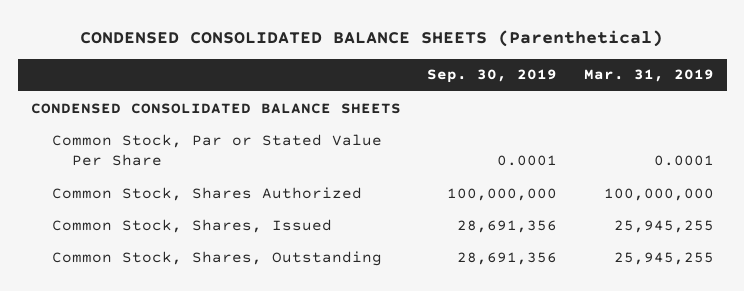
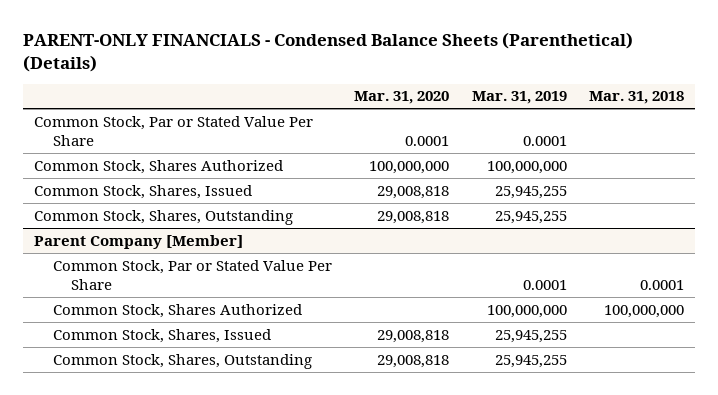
[80,29,664,47] CONDENSED CONSOLIDATED BALANCE SHEETS (Parenthetical) -> [23,32,634,73] PARENT-ONLY FINANCIALS - Condensed Balance Sheets (Parenthetical) (Details)
[427,69,558,84] Sep. 30, 2019 -> none
none -> [354,91,450,105] Mar. 31, 2020
none -> [589,91,685,105] Mar. 31, 2018
[30,102,401,114] CONDENSED CONSOLIDATED BALANCE SHEETS -> none
none -> [34,234,244,249] Parent Company [Member]
none -> [52,259,332,290] Common Stock, Par or Stated Value Per Share
none -> [52,303,302,318] Common Stock, Shares Authorized
none -> [52,328,271,343] Common Stock, Shares, Issued
none -> [52,353,312,369] Common Stock, Shares, Outstanding

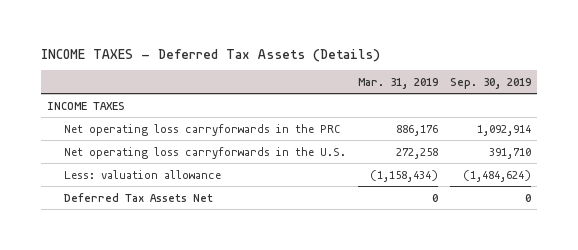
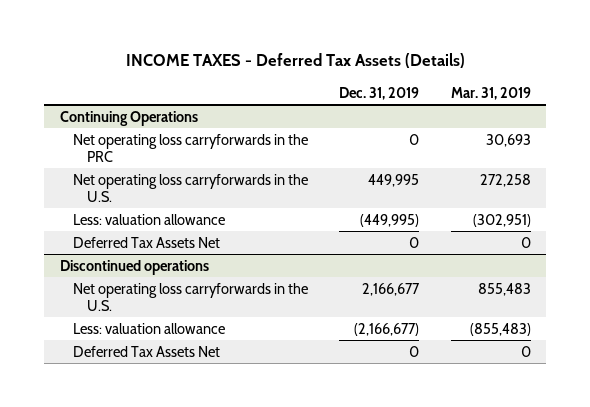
[449,77,531,89] Sep. 30, 2019 -> none
none -> [339,86,420,100] Dec. 31, 2019
[46,101,125,110] INCOME TAXES -> none
none -> [59,110,198,126] Continuing Operations
[396,124,439,136] 886,176 -> [485,133,531,147] 30,693
[370,169,439,182] (1,158,434) -> [472,213,531,227] (302,951)
none -> [59,259,209,275] Discontinued operations
none -> [73,282,309,311] Net operating loss carryforwards in the U.S.
none -> [73,322,226,334] Less: valuation allowance
none -> [73,345,221,357] Deferred Tax Assets Net

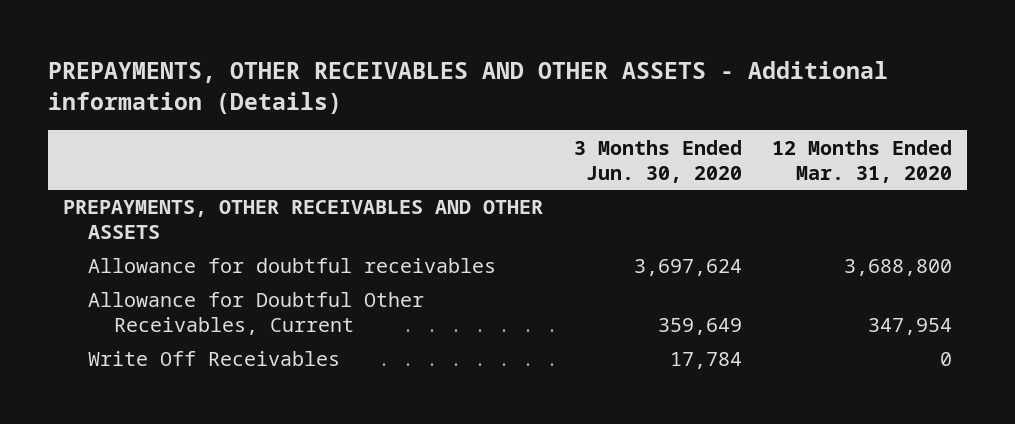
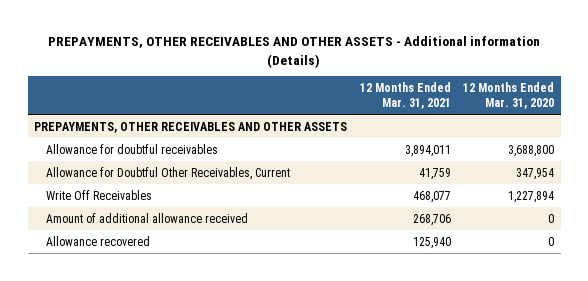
[573,139,742,183] 3 Months Ended Jun. 30, 2020 -> none
none -> [359,82,451,109] 12 Months Ended Mar. 31, 2021
[940,352,953,367] 0 -> [508,190,555,203] 1,227,894
none -> [45,212,248,223] Amount of additional allowance received
none -> [45,235,150,246] Allowance recovered

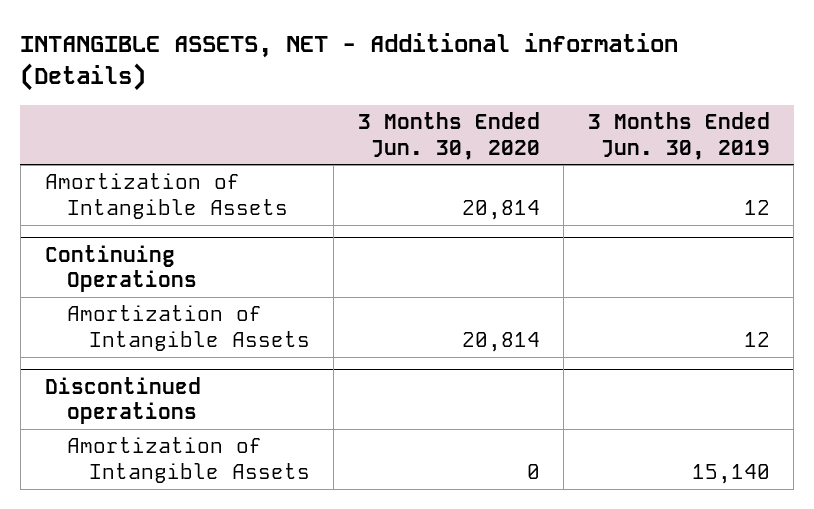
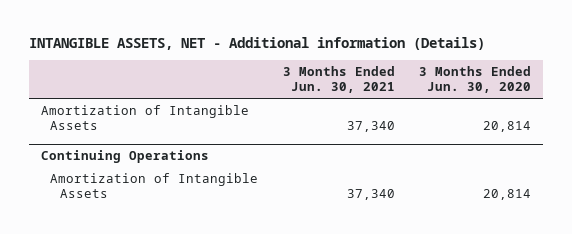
[587,112,770,160] 3 Months Ended Jun. 30, 2019 -> none
none -> [282,66,395,94] 3 Months Ended Jun. 30, 2021
[44,377,201,425] Discontinued operations -> none
[66,437,310,483] Amortization of Intangible Assets -> none

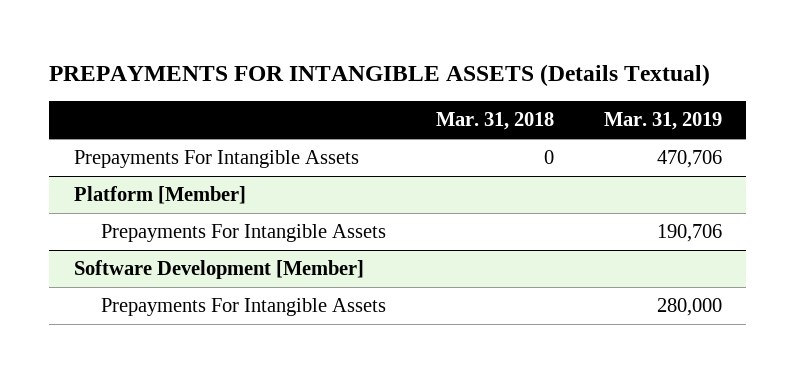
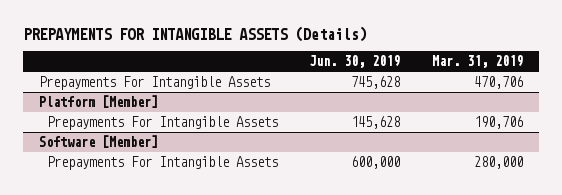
[49,63,711,86] PREPAYMENTS FOR INTANGIBLE ASSETS (Details Textual) -> [22,25,367,42] PREPAYMENTS FOR INTANGIBLE ASSETS (Details)
[435,112,554,131] Mar. 31, 2018 -> none
none -> [309,55,401,69] Jun. 30, 2019
[73,260,364,280] Software Development [Member] -> [38,135,158,149] Software [Member]

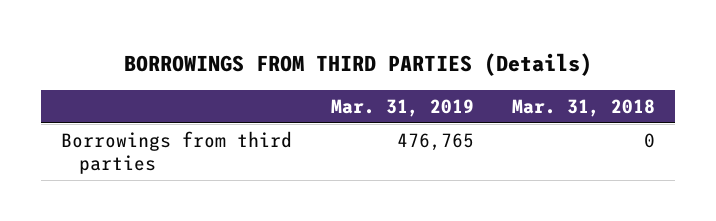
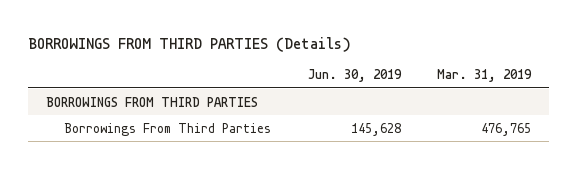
[512,98,656,117] Mar. 31, 2018 -> none
none -> [307,69,402,83] Jun. 30, 2019
none -> [46,96,259,107] BORROWINGS FROM THIRD PARTIES
[60,131,292,174] Borrowings from third parties -> [64,122,272,136] Borrowings From Third Parties

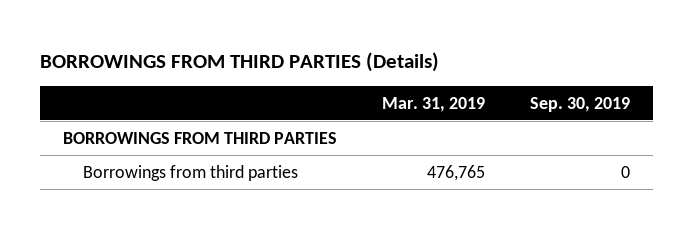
[307,69,402,83] Jun. 30, 2019 -> none
none -> [530,96,631,112] Sep. 30, 2019
[64,122,272,136] Borrowings From Third Parties -> [82,164,298,181] Borrowings from third parties

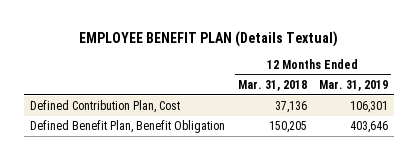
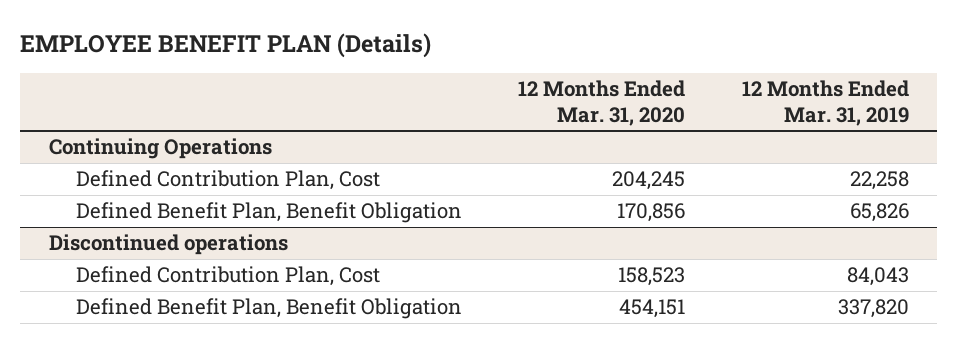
[79,30,339,47] EMPLOYEE BENEFIT PLAN (Details Textual) -> [20,33,432,59] EMPLOYEE BENEFIT PLAN (Details)
[237,80,307,92] Mar. 31, 2018 -> none
none -> [518,79,686,126] 12 Months Ended Mar. 31, 2020
none -> [48,138,272,160] Continuing Operations
[349,101,388,114] 106,301 -> [850,171,910,191] 22,258
[349,121,388,134] 403,646 -> [850,203,910,223] 65,826
none -> [48,234,288,256] Discontinued operations
none -> [75,266,380,287] Defined Contribution Plan, Cost
none -> [75,298,462,320] Defined Benefit Plan, Benefit Obligation

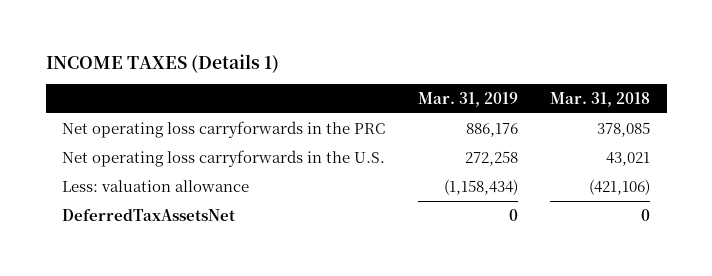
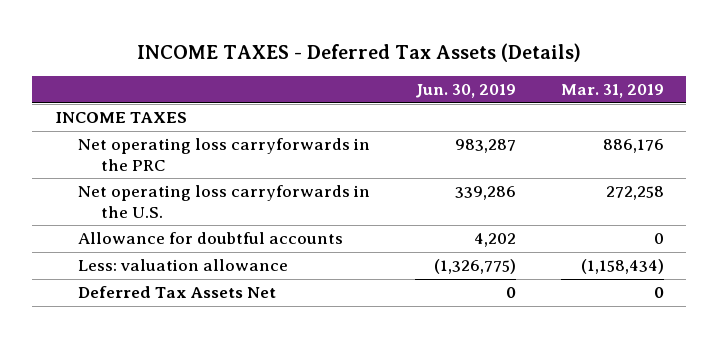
[45,54,279,74] INCOME TAXES (Details 1) -> [137,42,582,62] INCOME TAXES - Deferred Tax Assets (Details)
[550,92,651,108] Mar. 31, 2018 -> none
none -> [414,84,516,99] Jun. 30, 2019
none -> [54,112,187,124] INCOME TAXES
none -> [77,232,343,245] Allowance for doubtful accounts
[62,208,236,221] DeferredTaxAssetsNet -> [77,286,276,299] Deferred Tax Assets Net

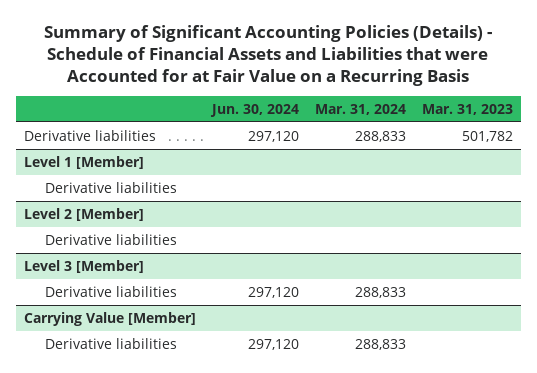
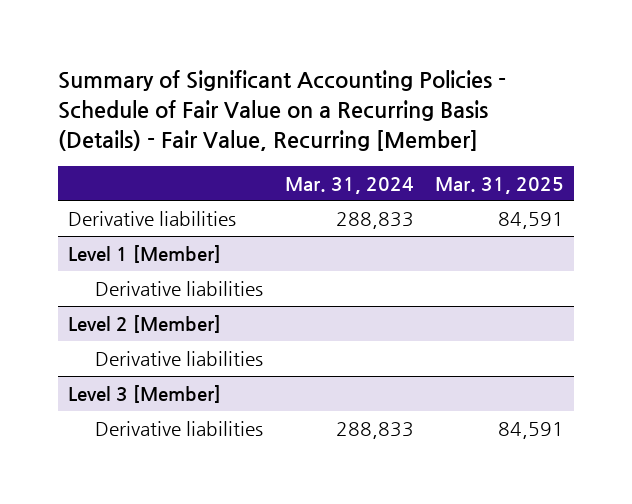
[44,24,493,86] Summary of Significant Accounting Policies (Details) - Schedule of Financial Assets and Liabilities that were Accounted for at Fair Value on a Recurring Basis -> [57,70,506,151] Summary of Significant Accounting Policies - Schedule of Fair Value on a Recurring Basis (Details) - Fair Value, Recurring [Member]
[209,103,299,117] Jun. 30, 2024 -> none
[422,103,514,115] Mar. 31, 2023 -> none
none -> [434,176,564,194] Mar. 31, 2025
[23,311,196,326] Carrying Value [Member] -> none
[44,337,177,349] Derivative liabilities -> none

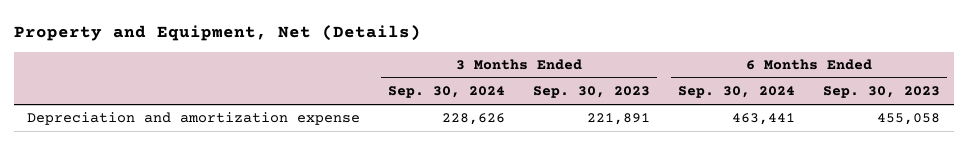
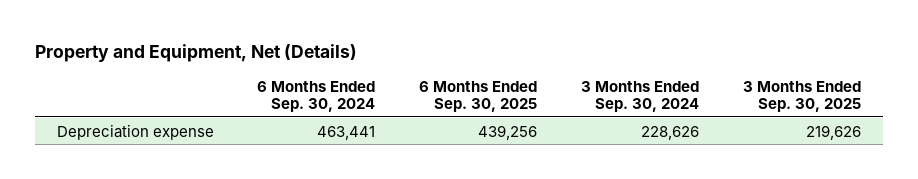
[533,86,651,99] Sep. 30, 2023 -> none
[822,86,940,99] Sep. 30, 2023 -> none
none -> [419,80,538,113] 6 Months Ended Sep. 30, 2025
none -> [743,80,862,113] 3 Months Ended Sep. 30, 2025
[27,112,361,126] Depreciation and amortization expense -> [56,123,214,140] Depreciation expense

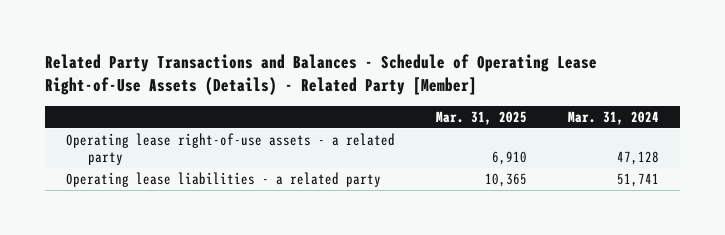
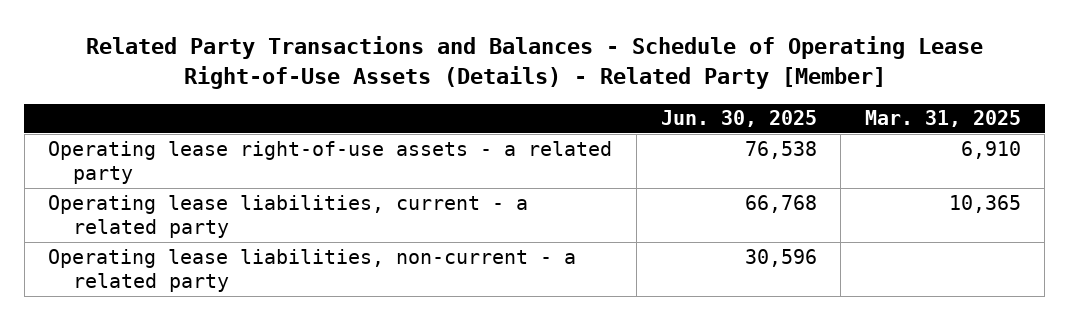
[568,110,660,125] Mar. 31, 2024 -> none
none -> [660,110,817,128] Jun. 30, 2025
[65,172,381,188] Operating lease liabilities - a related party -> [48,194,529,239] Operating lease liabilities, current - a related party
none -> [48,248,577,293] Operating lease liabilities, non-current - a related party

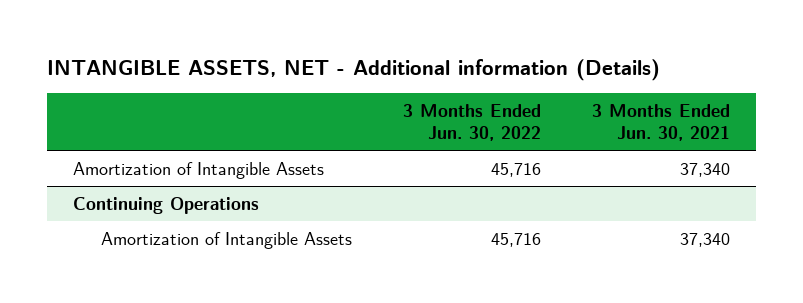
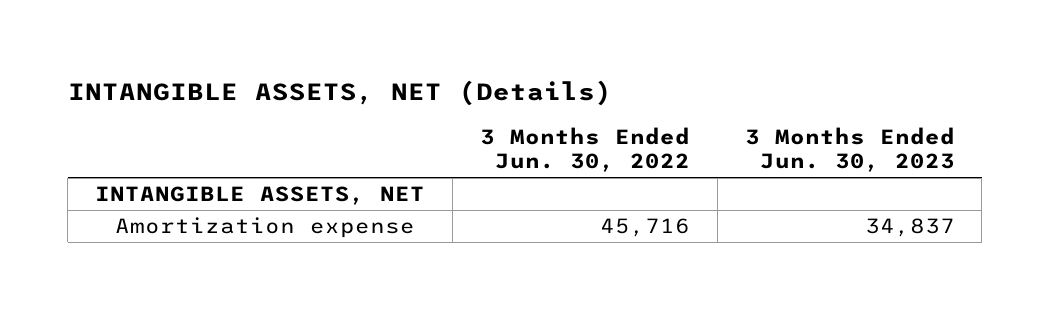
[47,59,661,82] INTANGIBLE ASSETS, NET - Additional information (Details) -> [67,79,612,106] INTANGIBLE ASSETS, NET (Details)
[592,103,731,142] 3 Months Ended Jun. 30, 2021 -> none
none -> [744,126,955,173] 3 Months Ended Jun. 30, 2023
[73,196,260,214] Continuing Operations -> none
[101,231,353,249] Amortization of Intangible Assets -> none
none -> [95,186,426,206] INTANGIBLE ASSETS, NET
[73,161,325,179] Amortization of Intangible Assets -> [115,217,416,239] Amortization expense

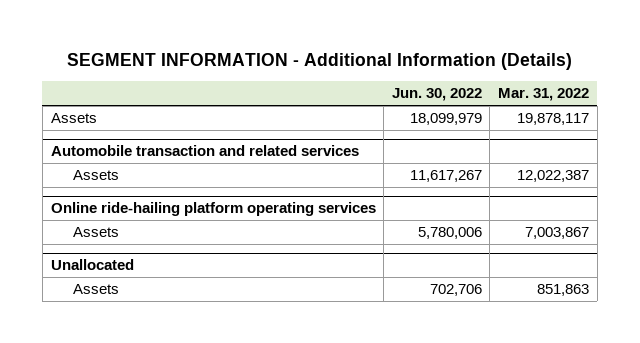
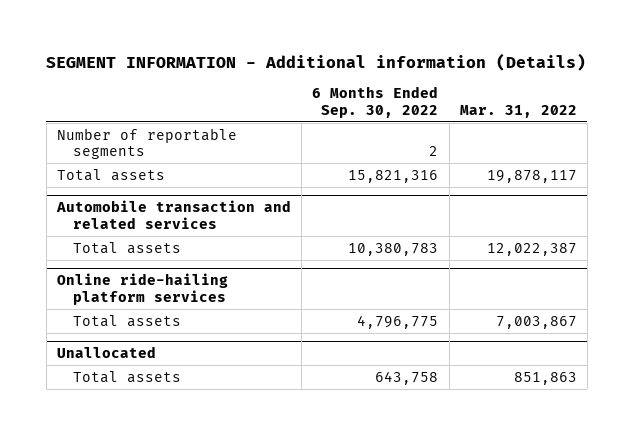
[66,53,572,71] SEGMENT INFORMATION - Additional Information (Details) -> [46,52,587,71] SEGMENT INFORMATION - Additional information (Details)
[391,88,482,102] Jun. 30, 2022 -> none
none -> [312,86,439,118] 6 Months Ended Sep. 30, 2022
none -> [57,127,238,160] Number of reportable segments
[50,113,97,124] Assets -> [57,168,166,181] Total assets
[73,170,120,181] Assets -> [73,241,182,254] Total assets
[50,202,376,217] Online ride-hailing platform operating services -> [57,272,229,305] Online ride-hailing platform services
[73,227,120,238] Assets -> [73,314,182,327] Total assets
[73,284,120,295] Assets -> [73,370,182,383] Total assets

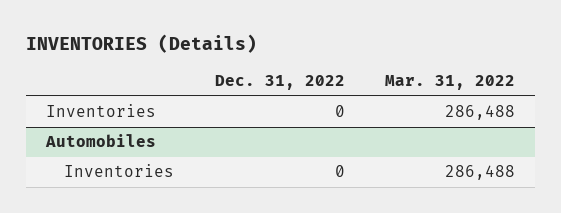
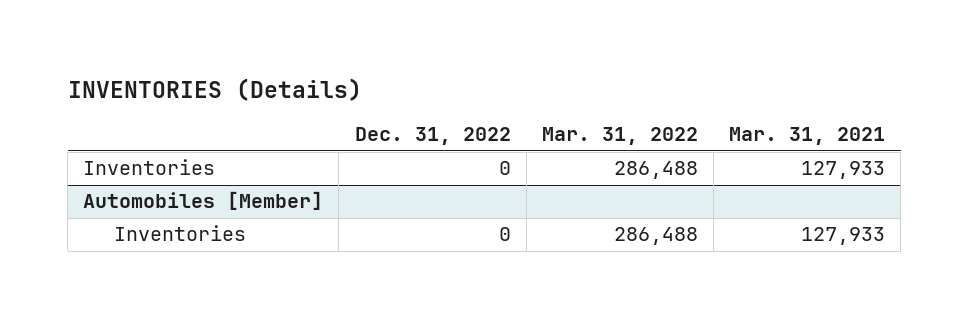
none -> [729,127,886,146] Mar. 31, 2021
[45,134,157,148] Automobiles -> [83,191,324,211] Automobiles [Member]

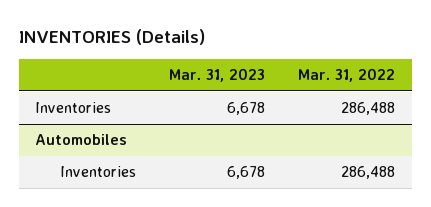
[354,127,511,146] Dec. 31, 2022 -> none
[729,127,886,146] Mar. 31, 2021 -> none
none -> [169,68,266,83] Mar. 31, 2023
[83,191,324,211] Automobiles [Member] -> [35,134,128,146] Automobiles

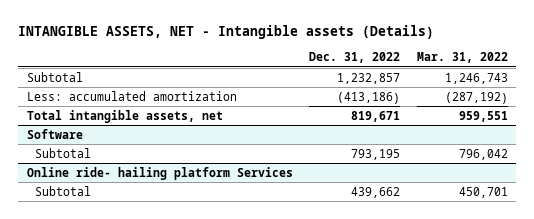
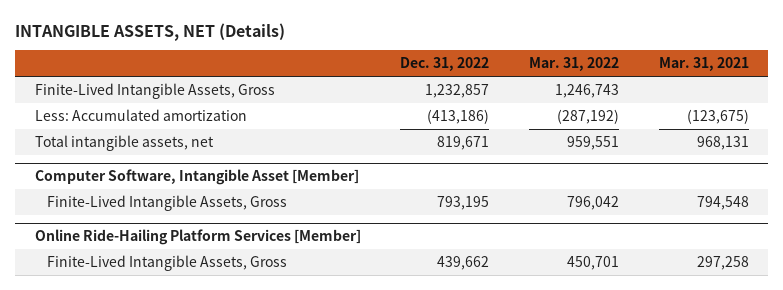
[18,25,435,40] INTANGIBLE ASSETS, NET - Intangible assets (Details) -> [15,22,286,41] INTANGIBLE ASSETS, NET (Details)
none -> [658,57,749,72] Mar. 31, 2021
[26,71,83,82] Subtotal -> [34,82,275,99] Finite-Lived Intangible Assets, Gross
[26,90,237,101] Less: accumulated amortization -> [34,108,247,121] Less: Accumulated amortization
[26,128,83,139] Software -> [34,169,359,186] Computer Software, Intangible Asset [Member]
[34,147,91,158] Subtotal -> [46,194,287,211] Finite-Lived Intangible Assets, Gross
[26,166,293,180] Online ride- hailing platform Services -> [34,229,361,246] Online Ride-Hailing Platform Services [Member]
[34,185,91,196] Subtotal -> [46,254,287,271] Finite-Lived Intangible Assets, Gross

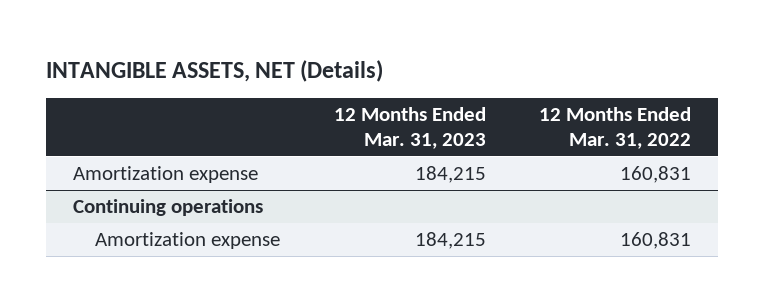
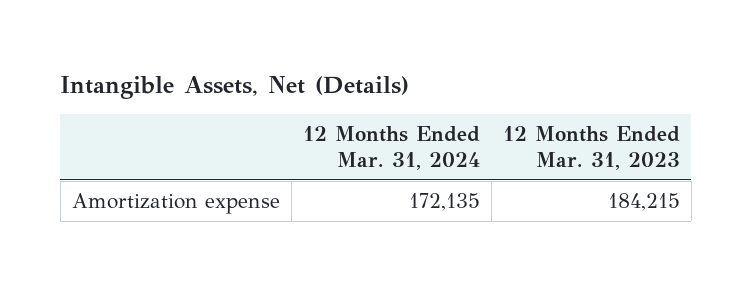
[45,59,383,82] INTANGIBLE ASSETS, NET (Details) -> [60,75,410,99] Intangible Assets, Net (Details)
[538,107,691,149] 12 Months Ended Mar. 31, 2022 -> none
none -> [302,126,480,170] 12 Months Ended Mar. 31, 2024
[72,199,263,217] Continuing operations -> none
[95,232,281,250] Amortization expense -> none

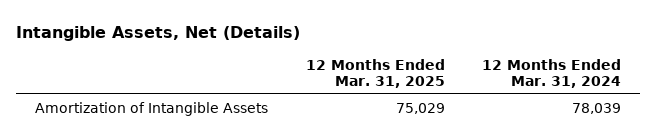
[502,126,680,170] 12 Months Ended Mar. 31, 2023 -> none
none -> [305,59,445,89] 12 Months Ended Mar. 31, 2025
[71,193,280,215] Amortization expense -> [35,101,269,116] Amortization of Intangible Assets
[408,193,480,212] 172,135 -> [572,102,622,114] 78,039

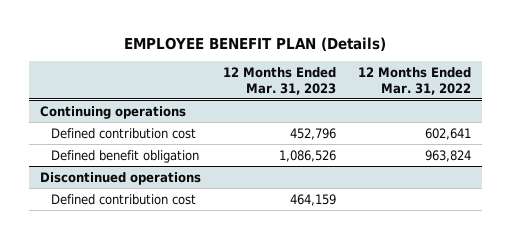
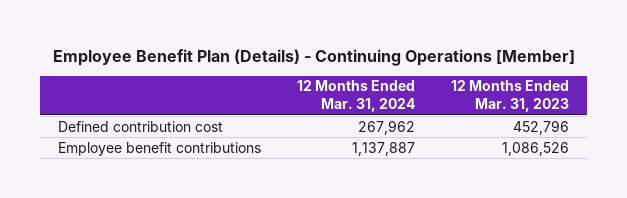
[124,36,387,51] EMPLOYEE BENEFIT PLAN (Details) -> [52,48,575,66] Employee Benefit Plan (Details) - Continuing Operations [Member]
[357,66,471,95] 12 Months Ended Mar. 31, 2022 -> none
none -> [297,80,416,113] 12 Months Ended Mar. 31, 2024
[40,105,187,119] Continuing operations -> none
[40,171,202,185] Discontinued operations -> none
[50,193,196,205] Defined contribution cost -> none
[50,149,199,163] Defined benefit obligation -> [58,141,262,156] Employee benefit contributions

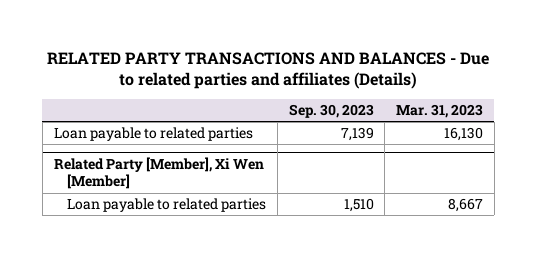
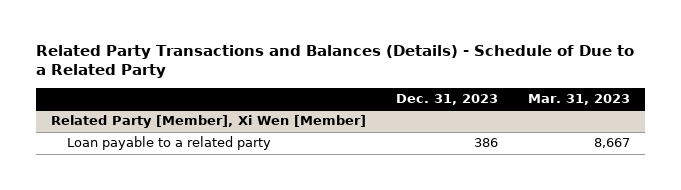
[47,51,490,90] RELATED PARTY TRANSACTIONS AND BALANCES - Due to related parties and affiliates (Details) -> [36,44,635,79] Related Party Transactions and Balances (Details) - Schedule of Due to a Related Party
[288,103,374,118] Sep. 30, 2023 -> none
none -> [396,94,499,106] Dec. 31, 2023
[53,127,253,142] Loan payable to related parties -> none
[66,198,266,213] Loan payable to related parties -> [67,136,272,151] Loan payable to a related party

